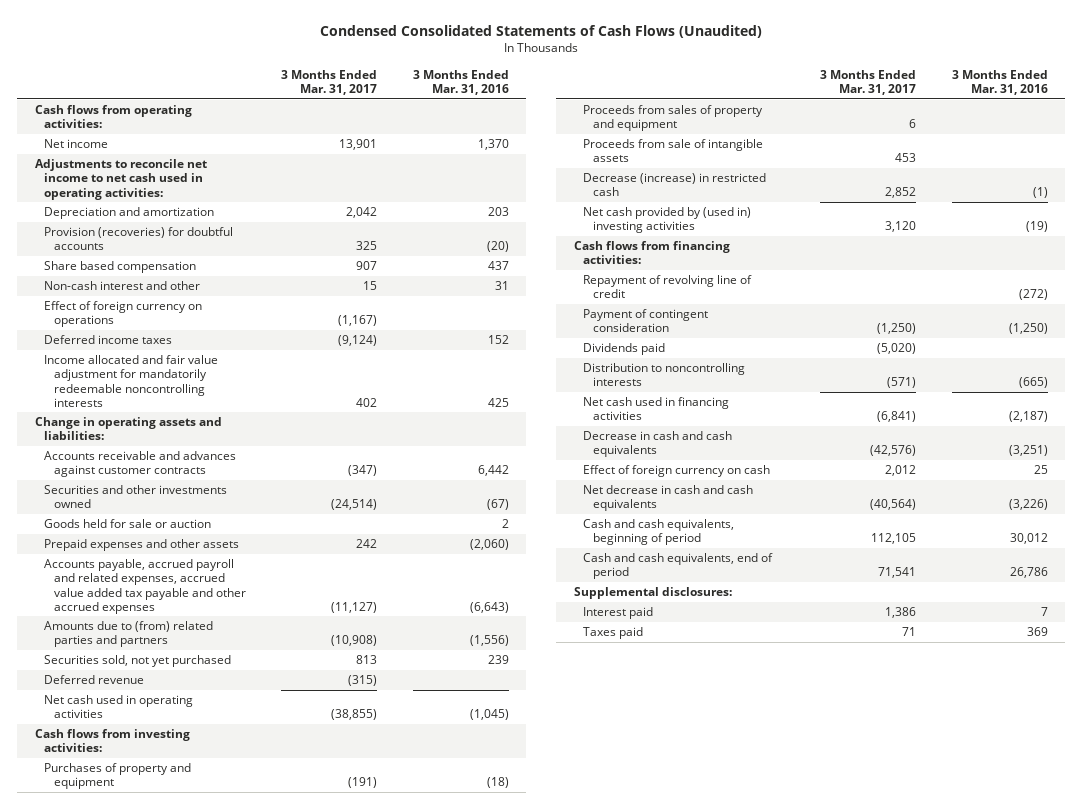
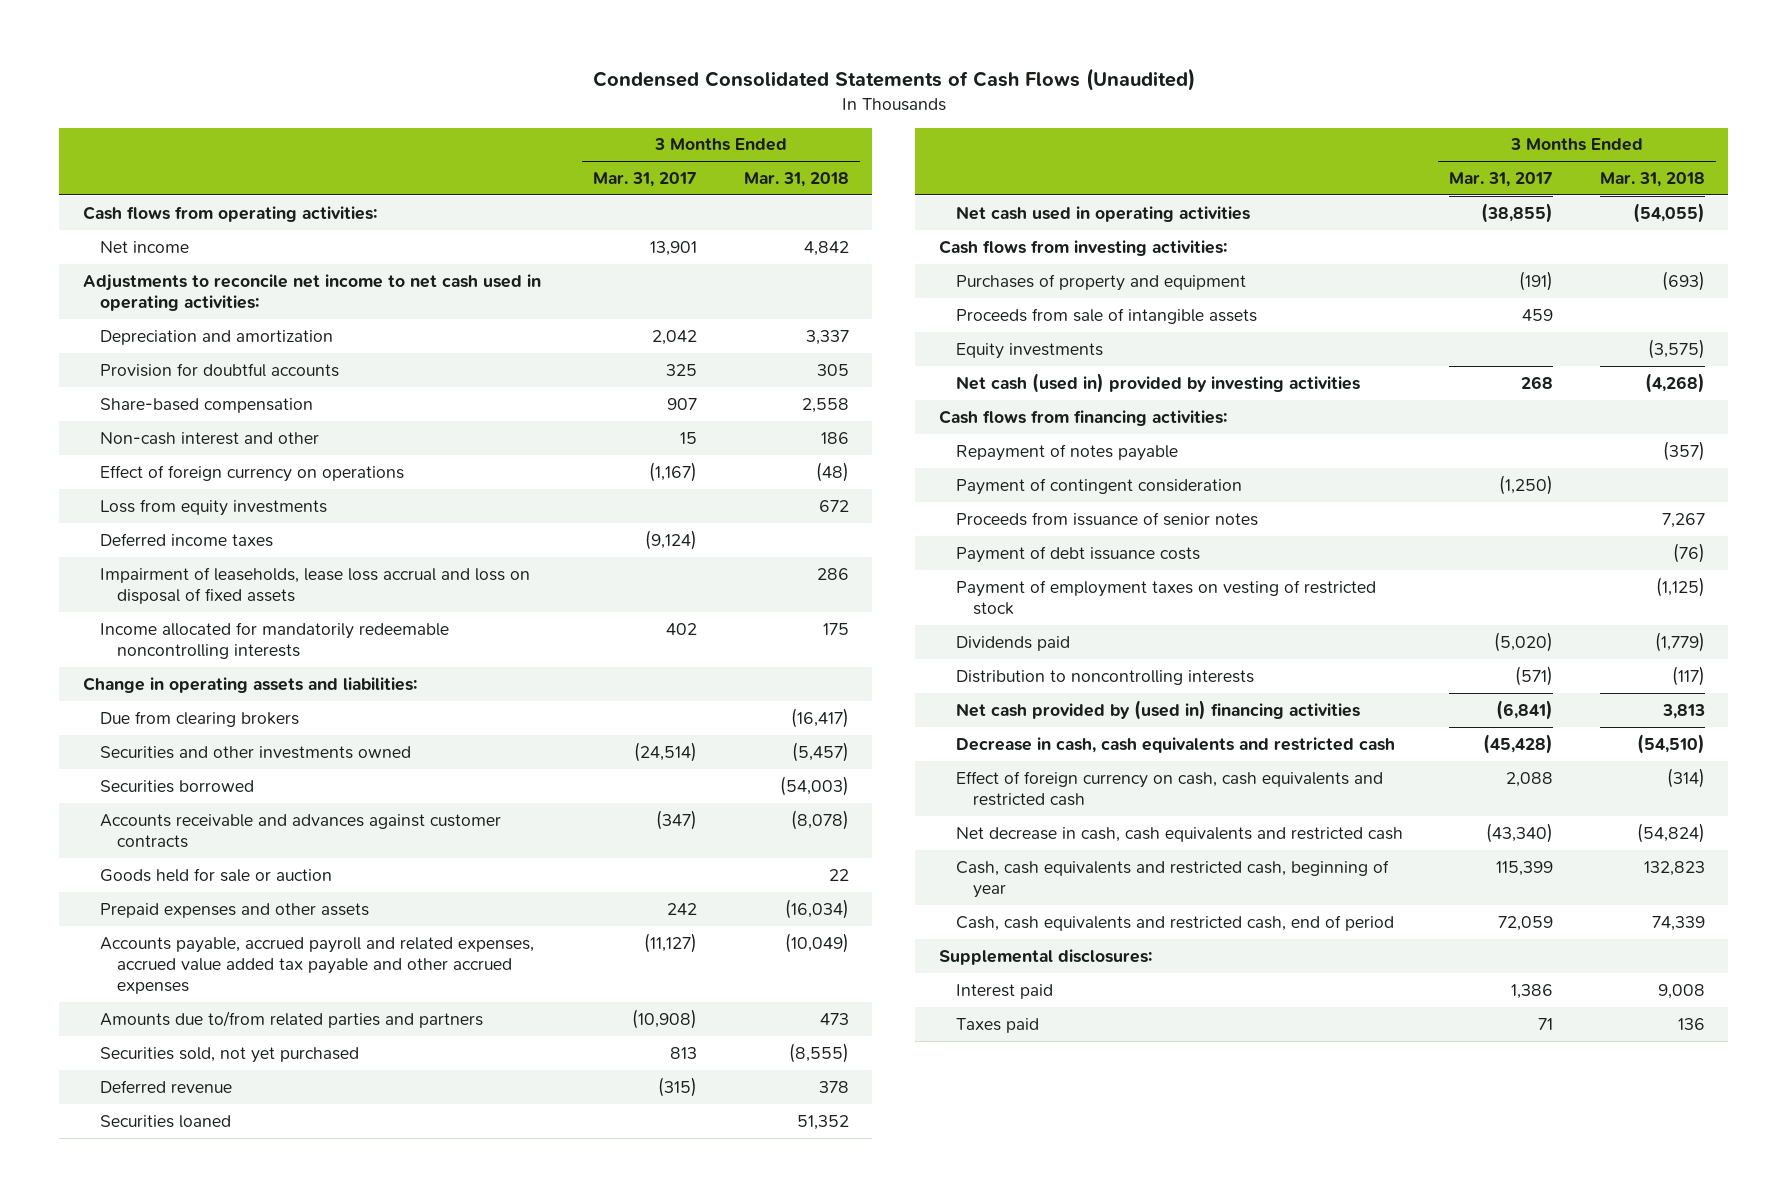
[412,69,509,95] 3 Months Ended Mar. 31, 2016 -> none
none -> [743,171,849,187] Mar. 31, 2018
[44,227,234,251] Provision (recoveries) for doubtful accounts -> [99,362,339,377] Provision for doubtful accounts
[44,261,197,274] Share based compensation -> [99,397,313,413] Share-based compensation
none -> [99,498,327,516] Loss from equity investments
none -> [99,566,530,604] Impairment of leaseholds, lease loss accrual and loss on disposal of fixed assets
[44,355,219,407] Income allocated and fair value adjustment for mandatorily redeemable noncontrolling interests -> [99,621,449,659] Income allocated for mandatorily redeemable noncontrolling interests
none -> [99,710,299,727] Due from clearing brokers
none -> [99,779,254,793] Securities borrowed
[44,451,237,478] Accounts receivable and advances against customer contracts -> [99,813,501,848] Accounts receivable and advances against customer contracts
[44,621,214,648] Amounts due to (from) related parties and partners -> [99,1010,483,1028] Amounts due to/from related parties and partners
none -> [99,1114,231,1128] Securities loaned
[583,139,764,163] Proceeds from sale of intangible assets -> none
[583,173,767,197] Decrease (increase) in restricted cash -> none
[583,105,764,132] Proceeds from sales of property and equipment -> [955,307,1257,324] Proceeds from sale of intangible assets
[909,119,917,129] 6 -> [1522,308,1554,321] 459
none -> [955,342,1103,359] Equity investments
[583,207,752,234] Net cash provided by (used in) investing activities -> [955,372,1360,393] Net cash (used in) provided by investing activities
[885,221,917,233] 3,120 -> [1521,375,1554,389] 268
[583,275,753,299] Repayment of revolving line of credit -> none
none -> [955,443,1178,461] Repayment of notes payable
none -> [955,511,1258,526] Proceeds from issuance of senior notes
none -> [955,545,1200,563] Payment of debt issuance costs
none -> [955,579,1376,615] Payment of employment taxes on vesting of restricted stock
[583,397,730,421] Net cash used in financing activities -> [955,699,1360,720] Net cash provided by (used in) financing activities
[583,431,733,458] Decrease in cash and cash equivalents -> [955,736,1395,753] Decrease in cash, cash equivalents and restricted cash
[870,445,917,457] (42,576) -> [1483,733,1554,754] (45,428)
[583,465,771,478] Effect of foreign currency on cash -> [955,770,1383,806] Effect of foreign currency on cash, cash equivalents and restricted cash
[885,465,917,477] 2,012 -> [1506,771,1554,787] 2,088
[583,485,754,512] Net decrease in cash and cash equivalents -> [955,826,1403,842] Net decrease in cash, cash equivalents and restricted cash
[870,499,917,511] (40,564) -> [1486,822,1554,843] (43,340)
[583,519,735,546] Cash and cash equivalents, beginning of period -> [955,859,1389,898] Cash, cash equivalents and restricted cash, beginning of year
[871,533,917,545] 112,105 -> [1496,860,1554,876] 115,399
[583,553,774,580] Cash and cash equivalents, end of period -> [955,914,1394,931] Cash, cash equivalents and restricted cash, end of period
[878,567,917,579] 71,541 -> [1498,915,1554,931] 72,059

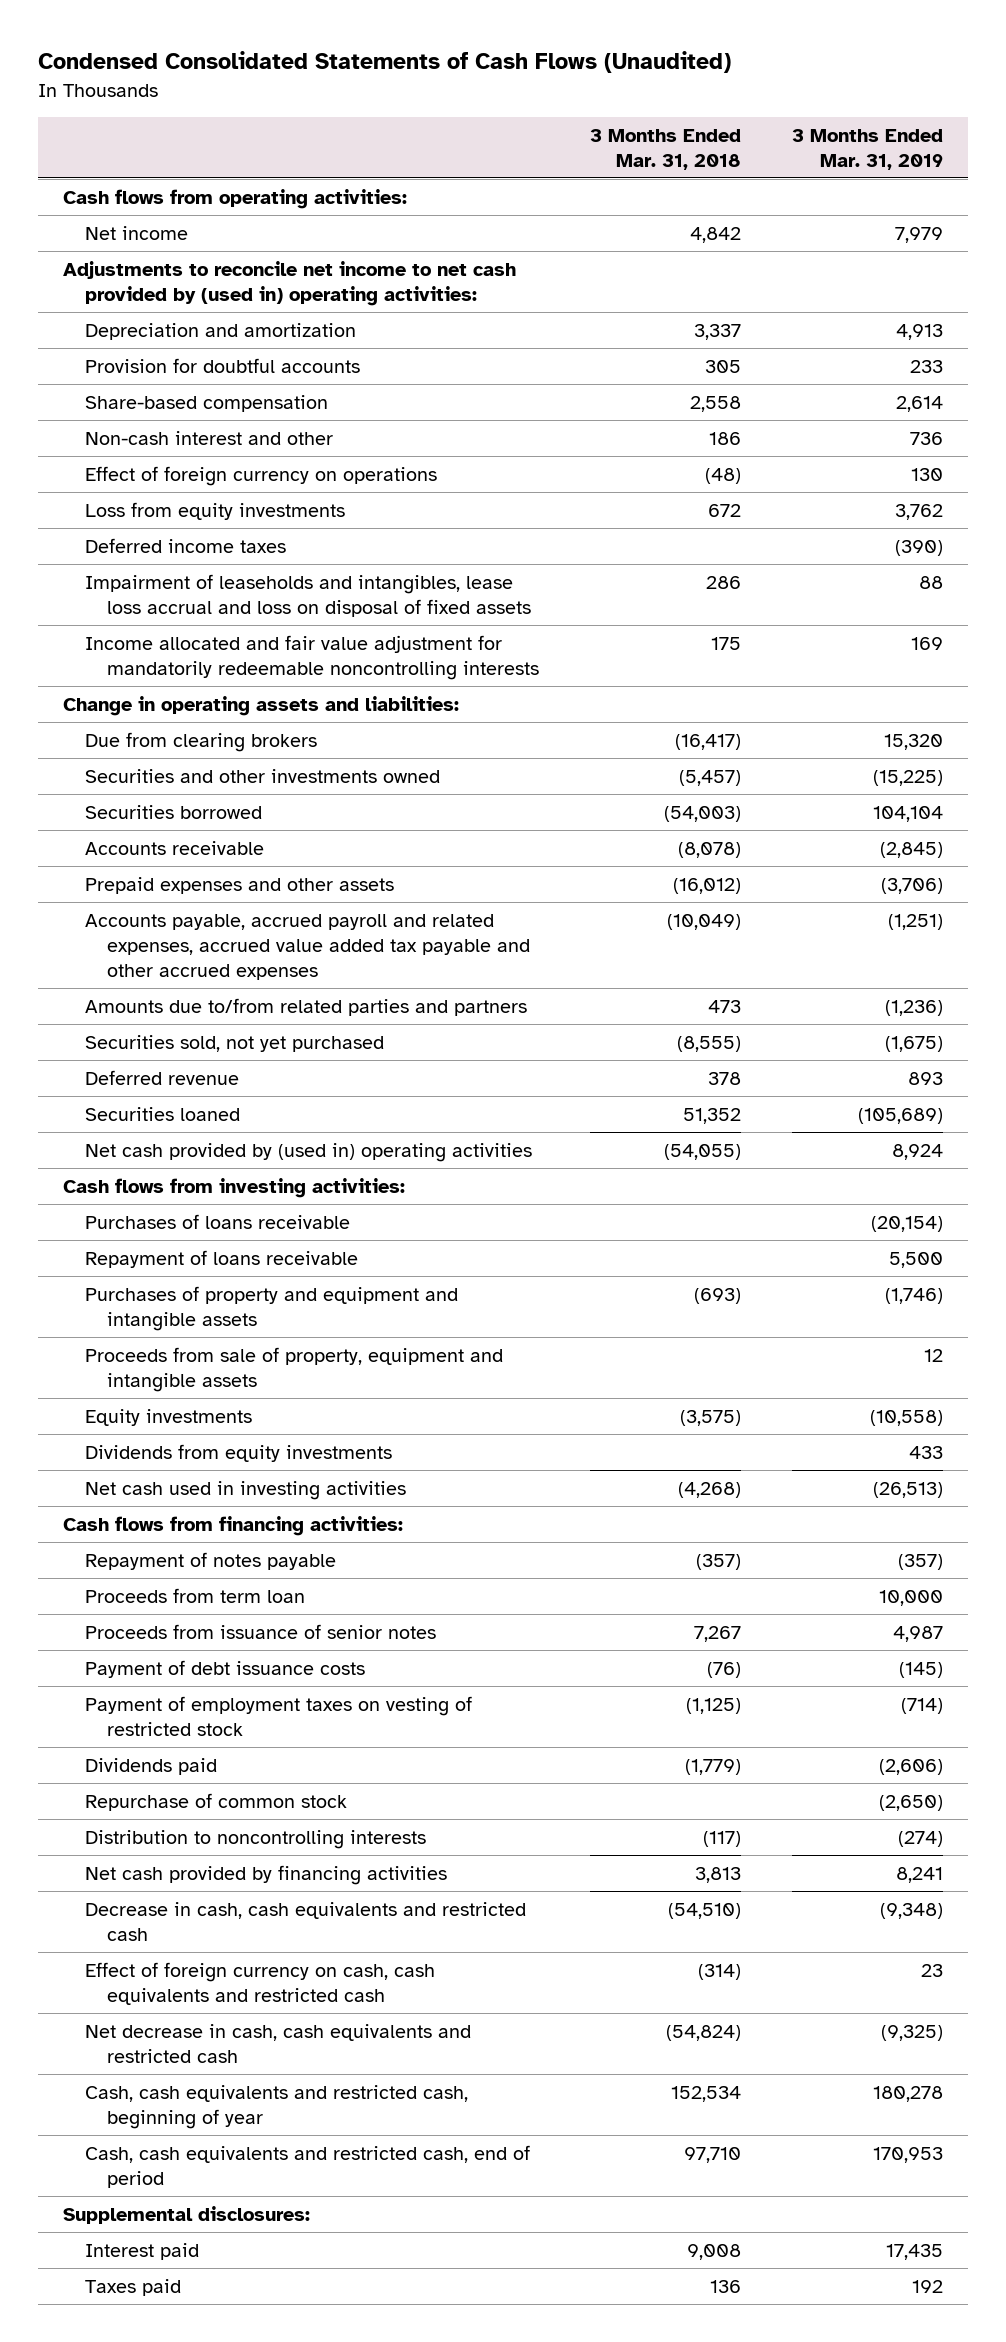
[593,171,698,187] Mar. 31, 2017 -> none
none -> [791,128,943,170] 3 Months Ended Mar. 31, 2019
[82,273,541,311] Adjustments to reconcile net income to net cash used in operating activities: -> [63,260,517,306] Adjustments to reconcile net income to net cash provided by (used in) operating activities:
[99,566,530,604] Impairment of leaseholds, lease loss accrual and loss on disposal of fixed assets -> [85,573,531,617] Impairment of leaseholds and intangibles, lease loss accrual and loss on disposal of fixed assets
[99,621,449,659] Income allocated for mandatorily redeemable noncontrolling interests -> [85,634,539,680] Income allocated and fair value adjustment for mandatorily redeemable noncontrolling interests
[99,867,332,882] Goods held for sale or auction -> none
[99,813,501,848] Accounts receivable and advances against customer contracts -> [85,840,265,855] Accounts receivable
[784,898,849,919] (16,034) -> [672,877,741,894] (16,012)
[955,205,1250,222] Net cash used in operating activities -> [85,1142,533,1162] Net cash provided by (used in) operating activities
none -> [85,1213,351,1229] Purchases of loans receivable
none -> [85,1249,359,1268] Repayment of loans receivable
[955,273,1246,291] Purchases of property and equipment -> [85,1285,459,1331] Purchases of property and equipment and intangible assets
[955,307,1257,324] Proceeds from sale of intangible assets -> [85,1346,504,1392] Proceeds from sale of property, equipment and intangible assets
none -> [85,1443,393,1462] Dividends from equity investments
[955,372,1360,393] Net cash (used in) provided by investing activities -> [85,1480,407,1500] Net cash used in investing activities
[955,477,1242,495] Payment of contingent consideration -> none
none -> [85,1587,306,1603] Proceeds from term loan
none -> [85,1792,348,1811] Repurchase of common stock
[955,699,1360,720] Net cash provided by (used in) financing activities -> [85,1864,448,1885] Net cash provided by financing activities
[1643,860,1705,876] 132,823 -> [670,2085,741,2102] 152,534
[1651,915,1705,931] 74,339 -> [683,2146,741,2163] 97,710

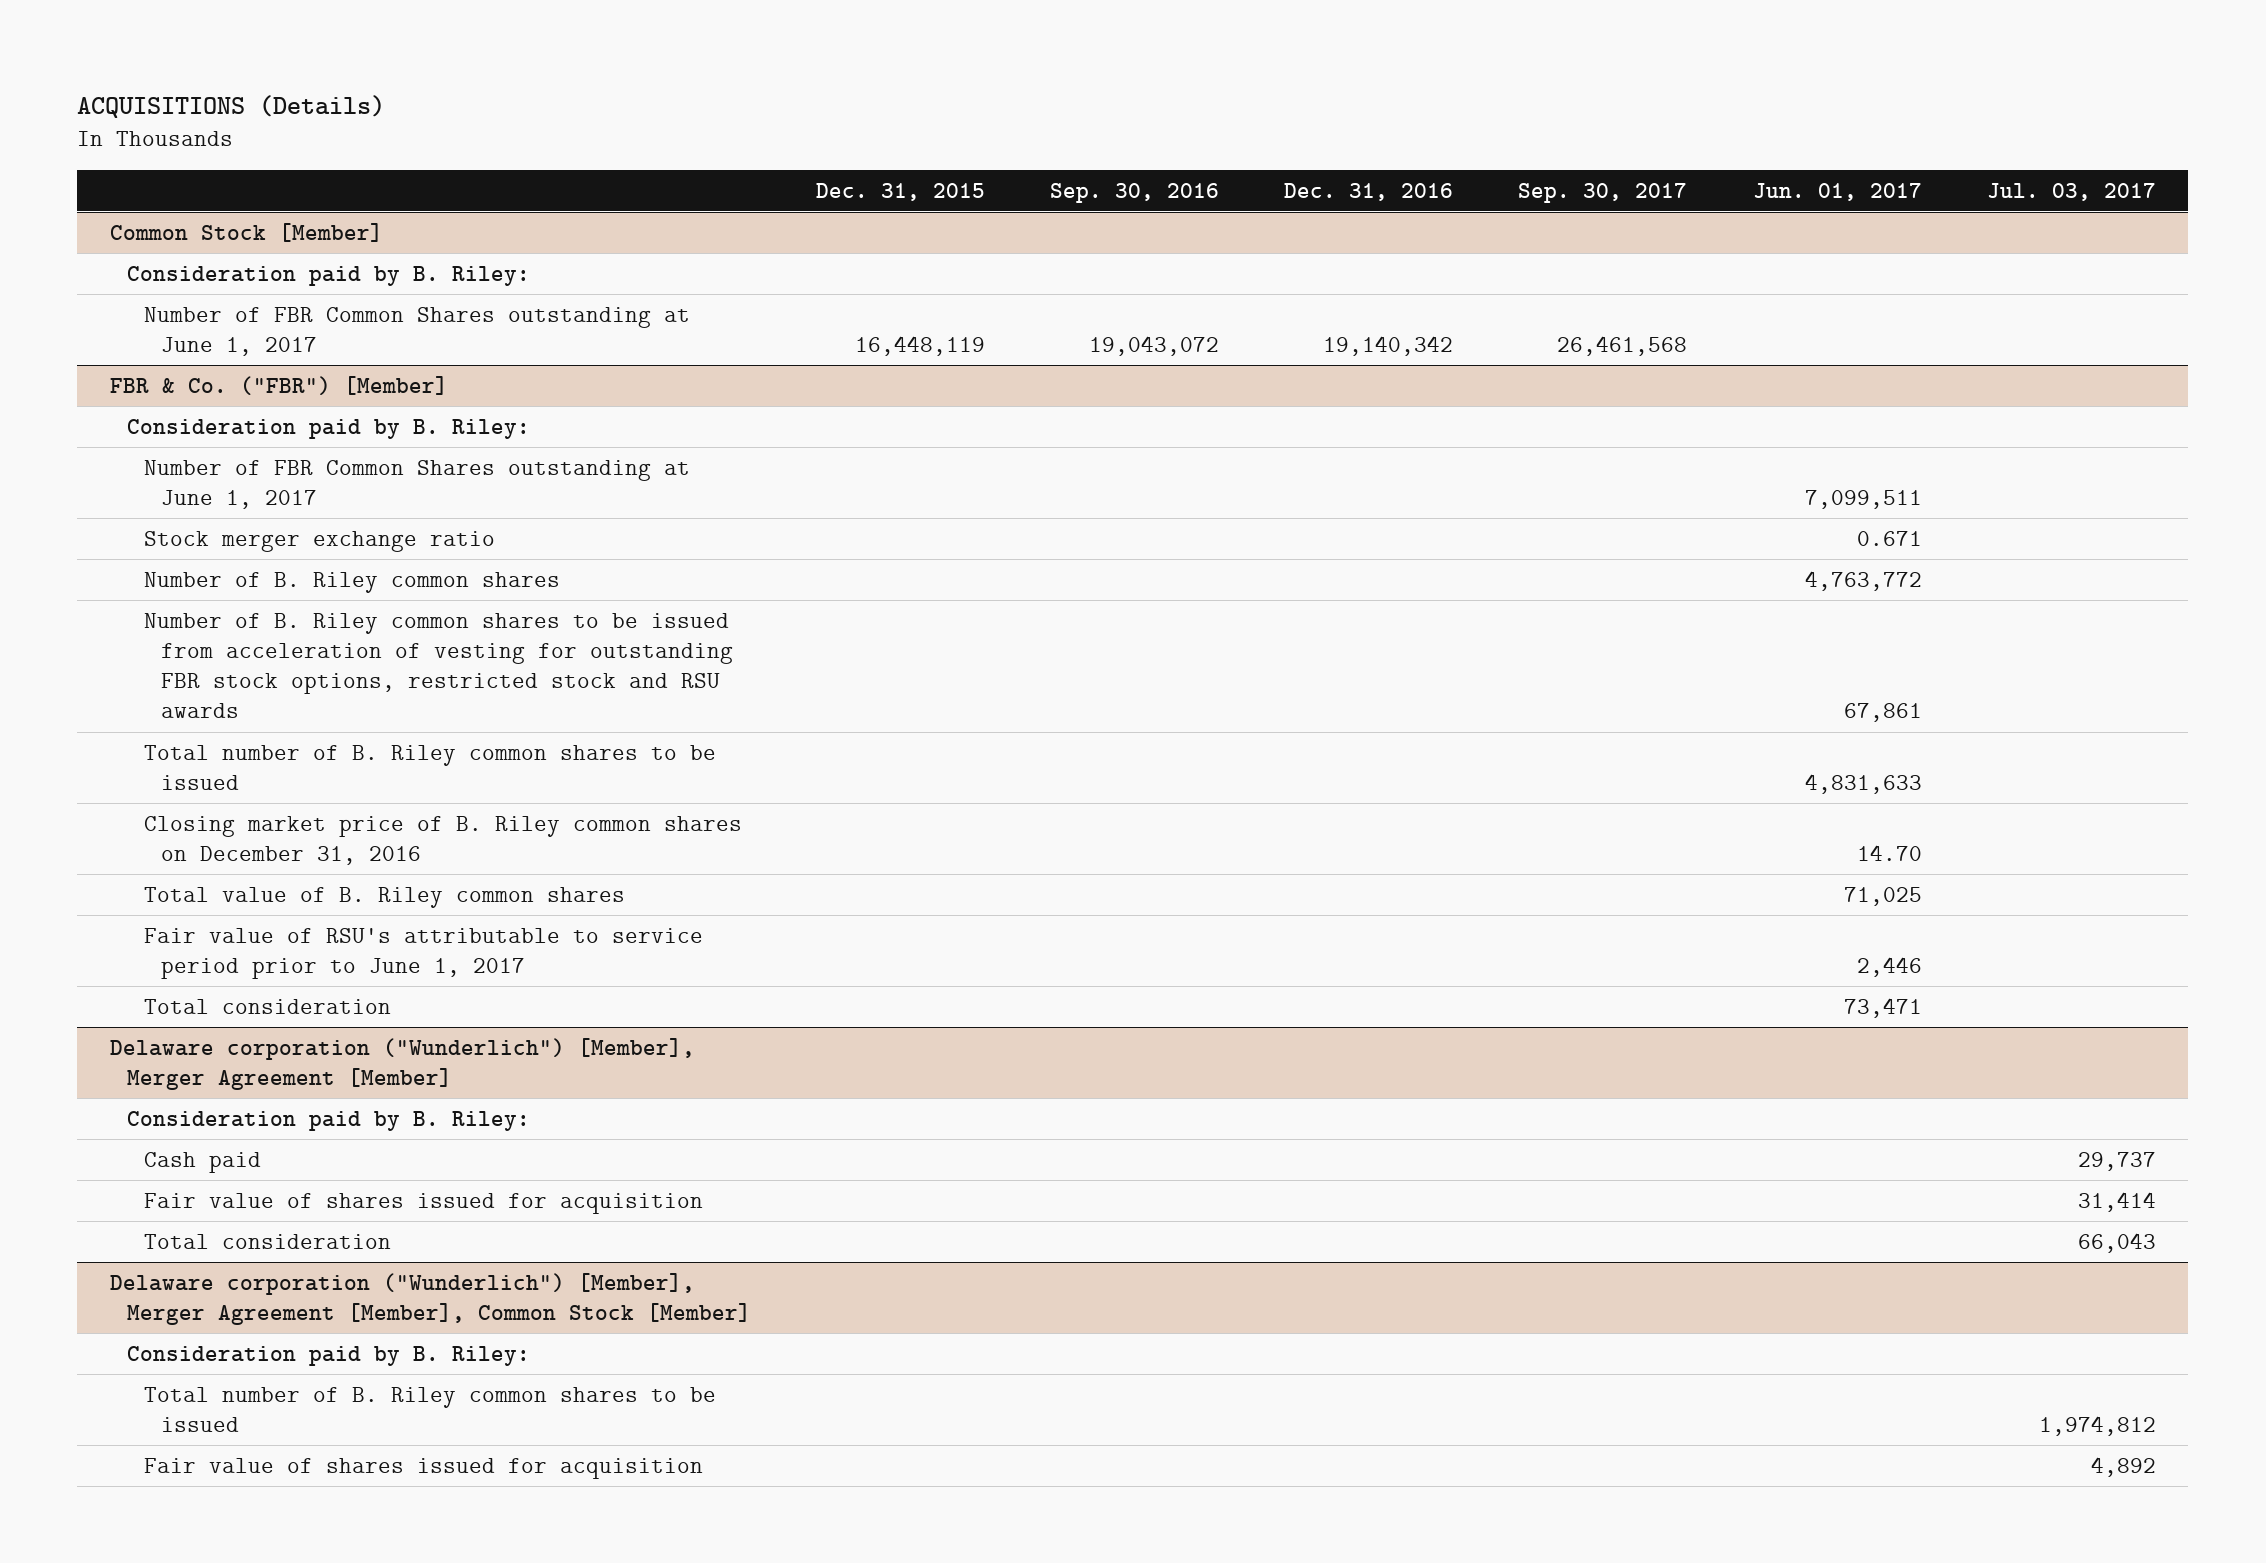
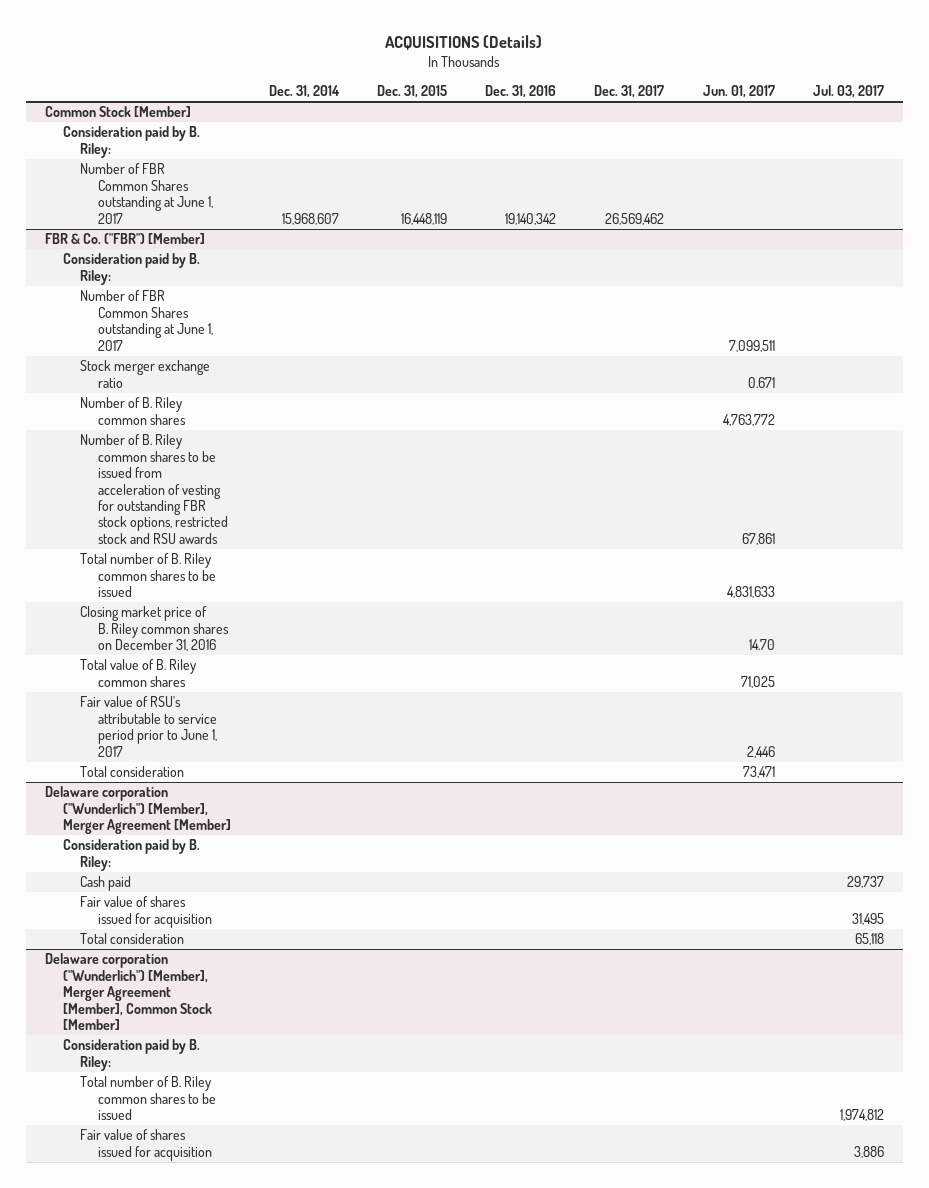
[1050,182,1220,203] Sep. 30, 2016 -> none
[1518,182,1688,203] Sep. 30, 2017 -> none
none -> [268,85,340,99] Dec. 31, 2014
none -> [594,85,665,99] Dec. 31, 2017
[2077,1191,2156,1212] 31,414 -> [851,912,884,925] 31,495
[2077,1232,2156,1253] 66,043 -> [854,933,884,946] 65,118
[2090,1456,2156,1477] 4,892 -> [853,1145,884,1158] 3,886

